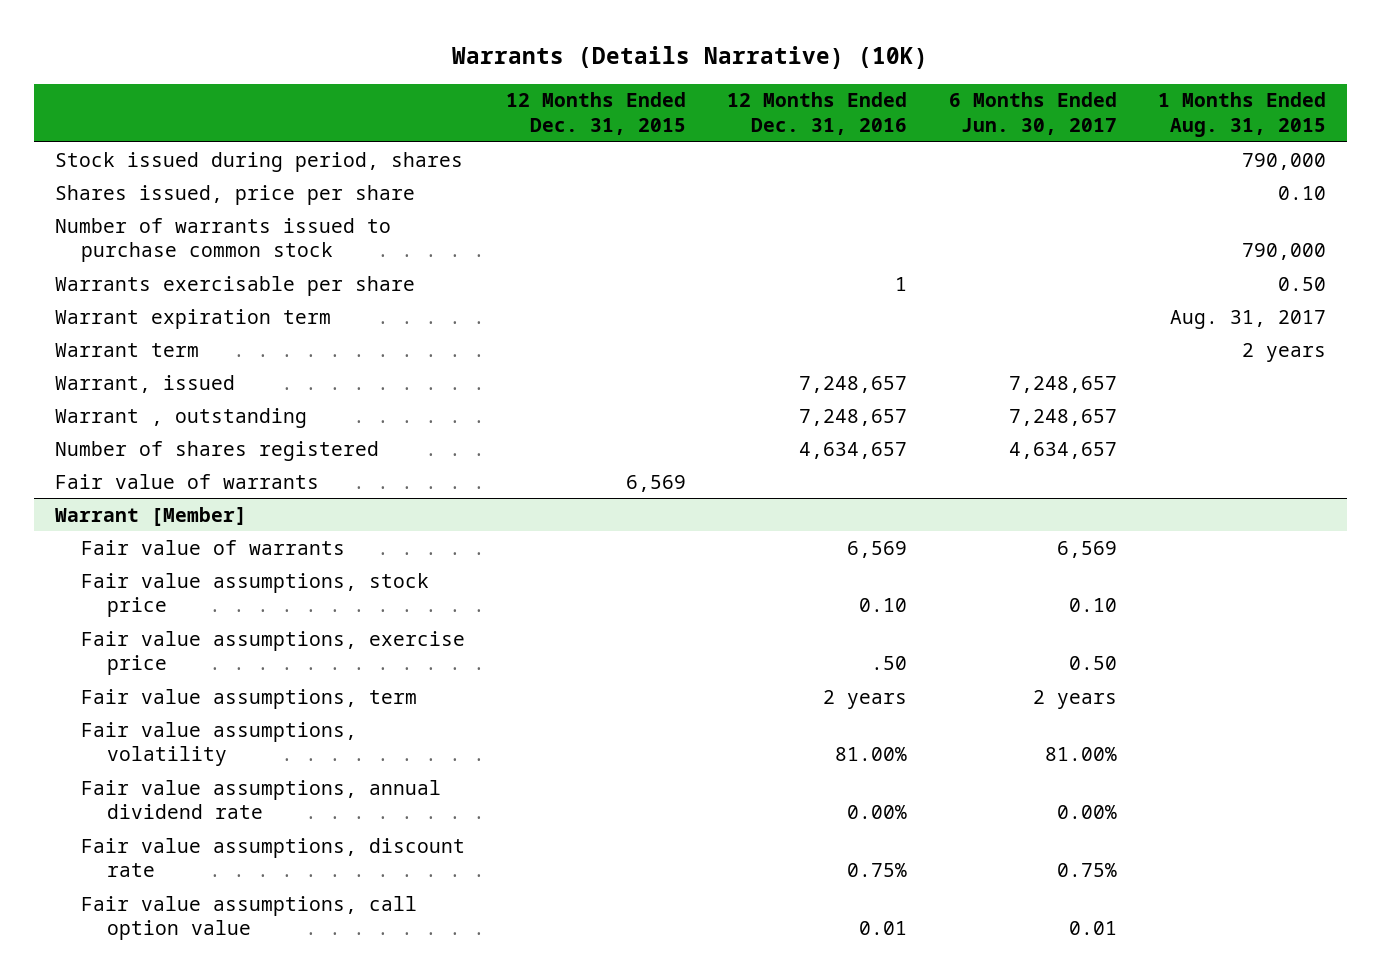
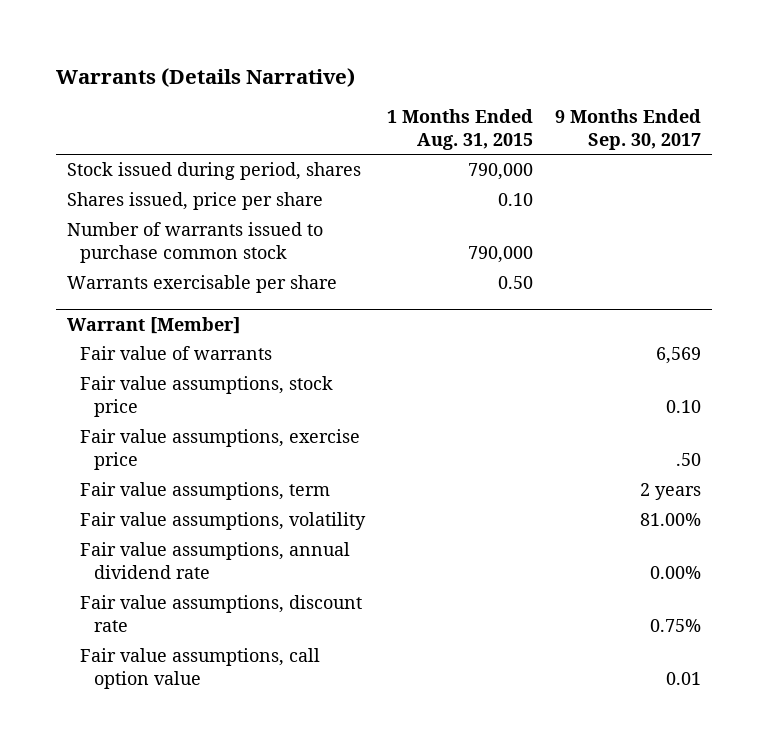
[452,46,929,70] Warrants (Details Narrative) (10K) -> [56,67,356,87] Warrants (Details Narrative)
[506,92,687,135] 12 Months Ended Dec. 31, 2015 -> none
[727,92,908,135] 12 Months Ended Dec. 31, 2016 -> none
[948,92,1117,135] 6 Months Ended Jun. 30, 2017 -> none
none -> [555,108,702,150] 9 Months Ended Sep. 30, 2017
[54,308,331,329] Warrant expiration term -> none
[54,342,199,357] Warrant term -> none
[54,374,235,393] Warrant, issued -> none
[54,407,307,428] Warrant , outstanding -> none
[54,440,379,461] Number of shares registered -> none
[54,473,319,489] Fair value of warrants -> none

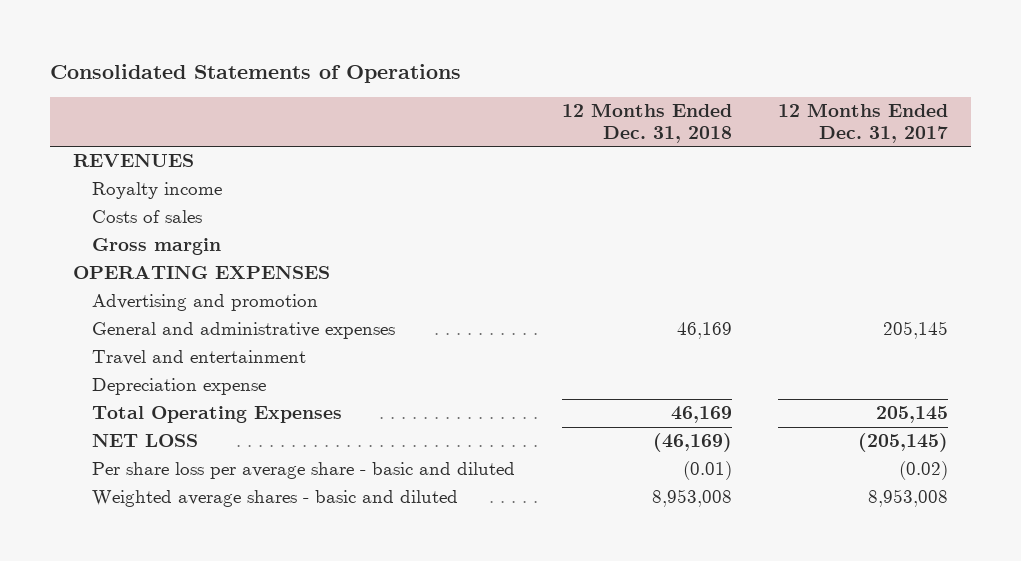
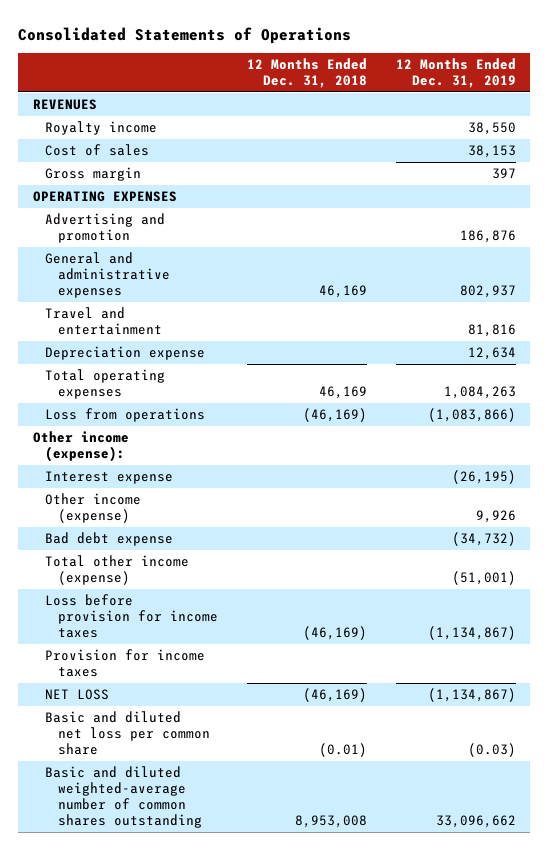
[778,103,949,143] 12 Months Ended Dec. 31, 2017 -> none
none -> [395,58,516,89] 12 Months Ended Dec. 31, 2019
[91,210,202,224] Costs of sales -> [45,144,150,157] Cost of sales
[91,406,342,424] Total Operating Expenses -> [45,369,166,400] Total operating expenses
none -> [45,408,206,423] Loss from operations
none -> [32,431,129,463] Other income (expense):
none -> [45,471,174,485] Interest expense
none -> [45,493,142,524] Other income (expense)
none -> [45,532,174,547] Bad debt expense
none -> [45,555,190,586] Total other income (expense)
none -> [45,594,219,639] Loss before provision for income taxes
none -> [45,649,206,678] Provision for income taxes
[91,462,515,480] Per share loss per average share - basic and diluted -> [45,711,211,756] Basic and diluted net loss per common share
[91,490,458,508] Weighted average shares - basic and diluted -> [45,766,203,828] Basic and diluted weighted-average number of common shares outstanding

